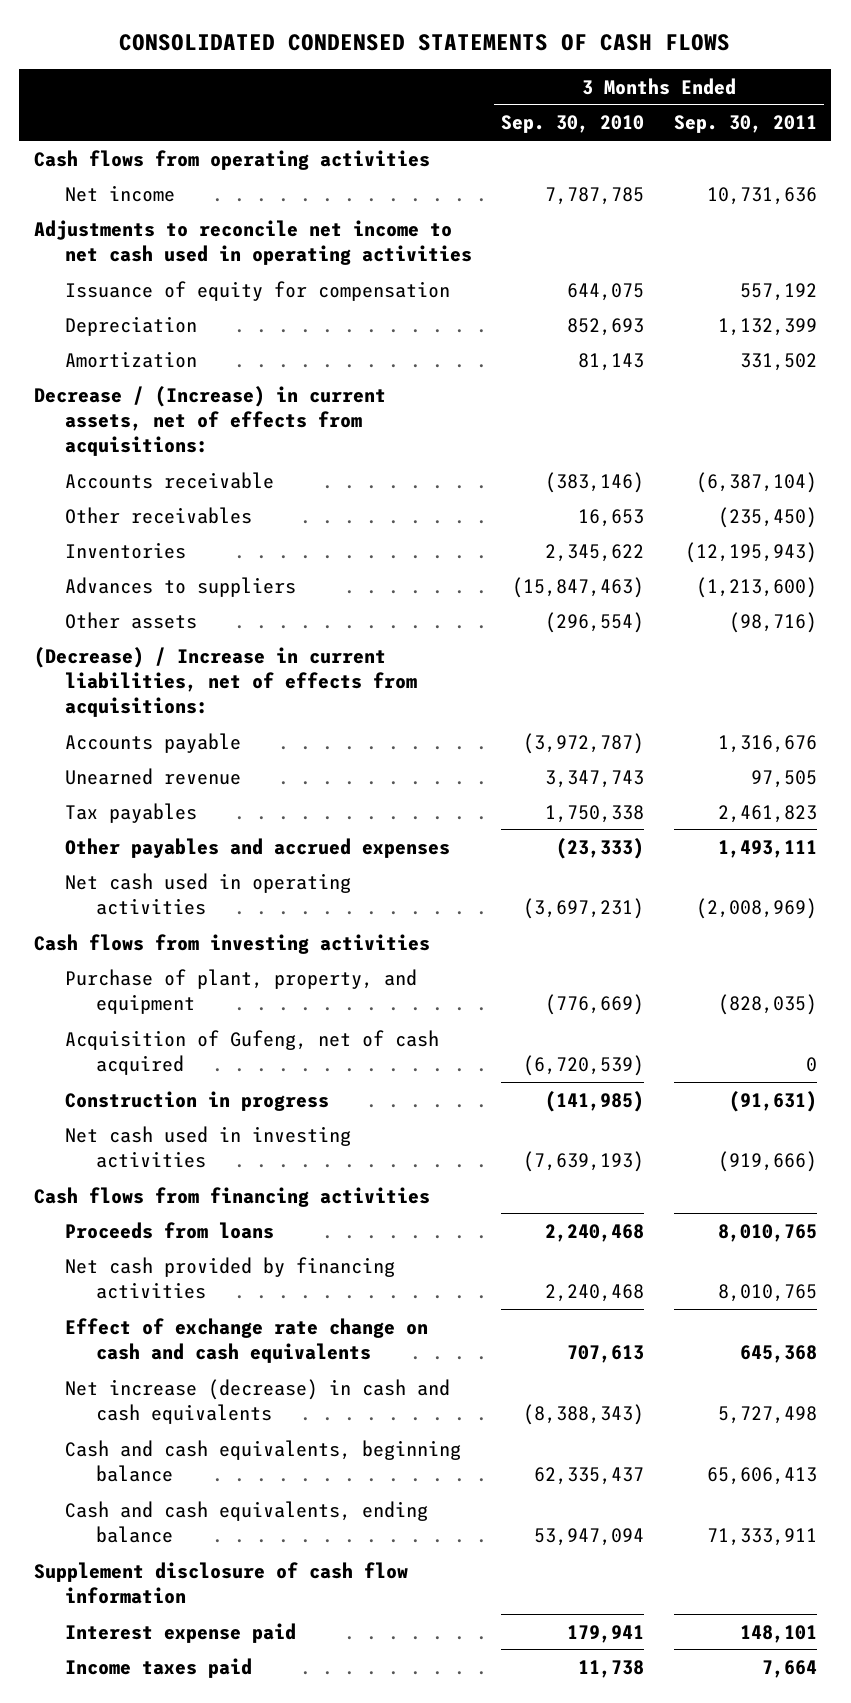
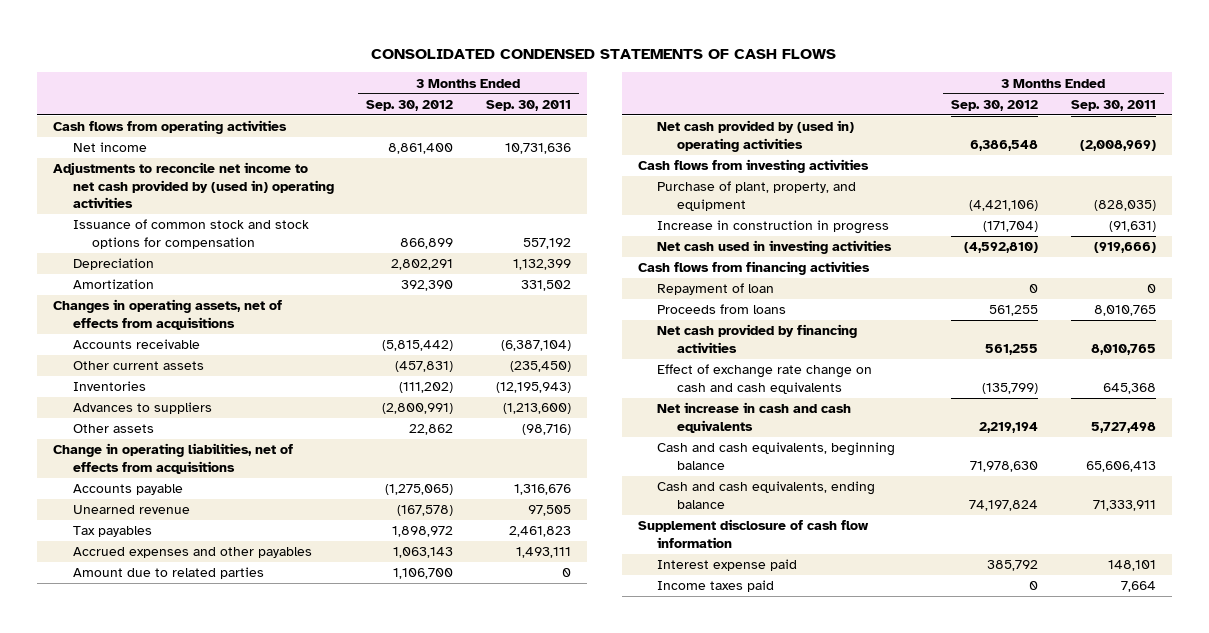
[501,115,645,134] Sep. 30, 2010 -> none
none -> [366,99,454,111] Sep. 30, 2012
[33,219,473,265] Adjustments to reconcile net income to net cash used in operating activities -> [53,162,334,209] Adjustments to reconcile net income to net cash provided by (used in) operating activities
[65,280,451,301] Issuance of equity for compensation -> [72,219,309,249] Issuance of common stock and stock options for compensation
[33,385,386,456] Decrease / (Increase) in current assets, net of effects from acquisitions: -> [53,299,283,330] Changes in operating assets, net of effects from acquisitions
[65,506,253,524] Other receivables -> [72,361,204,371] Other current assets
[33,646,418,717] (Decrease) / Increase in current liabilities, net of effects from acquisitions: -> [53,443,294,474] Change in operating liabilities, net of effects from acquisitions
[65,837,451,858] Other payables and accrued expenses -> [72,547,312,559] Accrued expenses and other payables
none -> [72,567,264,580] Amount due to related parties
[65,872,352,915] Net cash used in operating activities -> [657,120,855,152] Net cash provided by (used in) operating activities
[65,1029,440,1075] Acquisition of Gufeng, net of cash acquired -> none
[65,1090,330,1111] Construction in progress -> [657,220,890,235] Increase in construction in progress
none -> [657,283,775,296] Repayment of loan
[65,1378,451,1424] Net increase (decrease) in cash and cash equivalents -> [657,402,852,433] Net increase in cash and cash equivalents

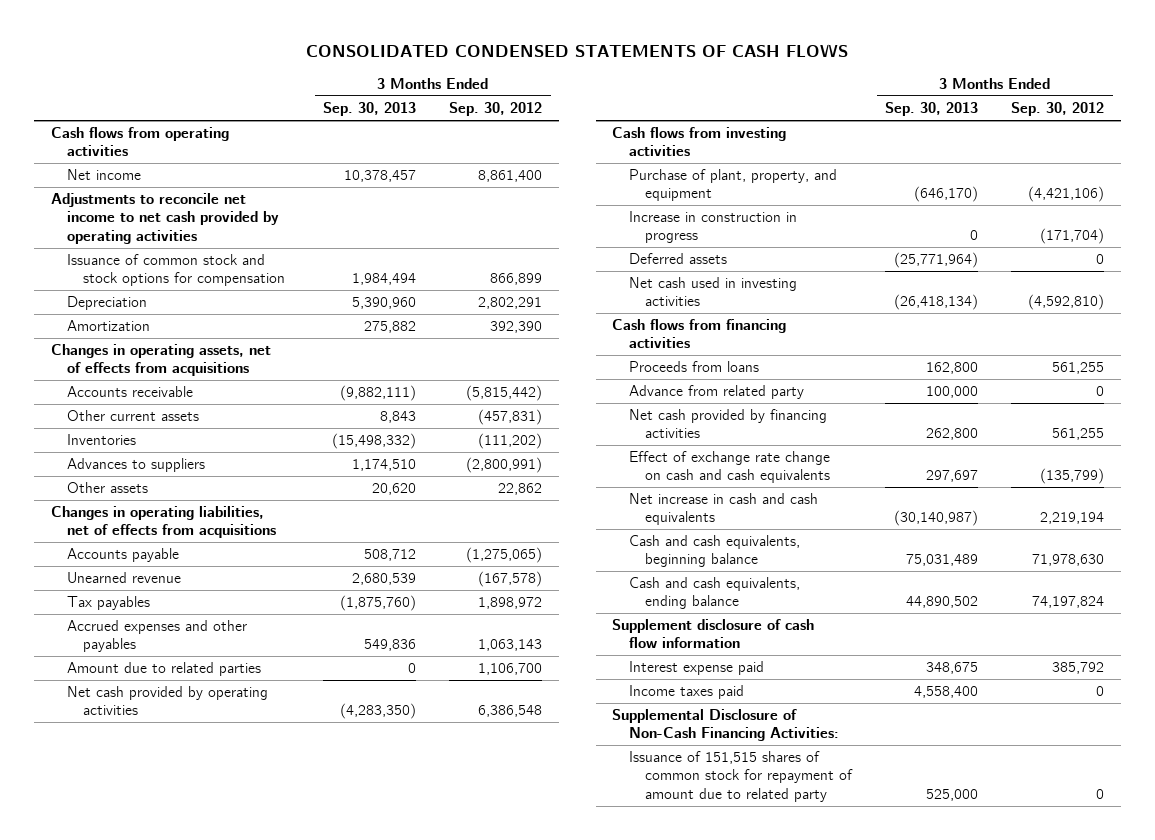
[485,99,571,111] Sep. 30, 2011 -> none
none -> [323,102,417,117] Sep. 30, 2013
[53,162,334,209] Adjustments to reconcile net income to net cash provided by (used in) operating activities -> [50,193,279,244] Adjustments to reconcile net income to net cash provided by operating activities
[53,443,294,474] Change in operating liabilities, net of effects from acquisitions -> [50,506,276,539] Changes in operating liabilities, net of effects from acquisitions
[657,120,855,152] Net cash provided by (used in) operating activities -> [66,686,268,716] Net cash provided by operating activities
none -> [628,253,727,265] Deferred assets
[657,283,775,296] Repayment of loan -> none
none -> [628,385,804,400] Advance from related party
none -> [612,709,839,742] Supplemental Disclosure of Non-Cash Financing Activities:
none -> [628,751,854,802] Issuance of 151,515 shares of common stock for repayment of amount due to related party

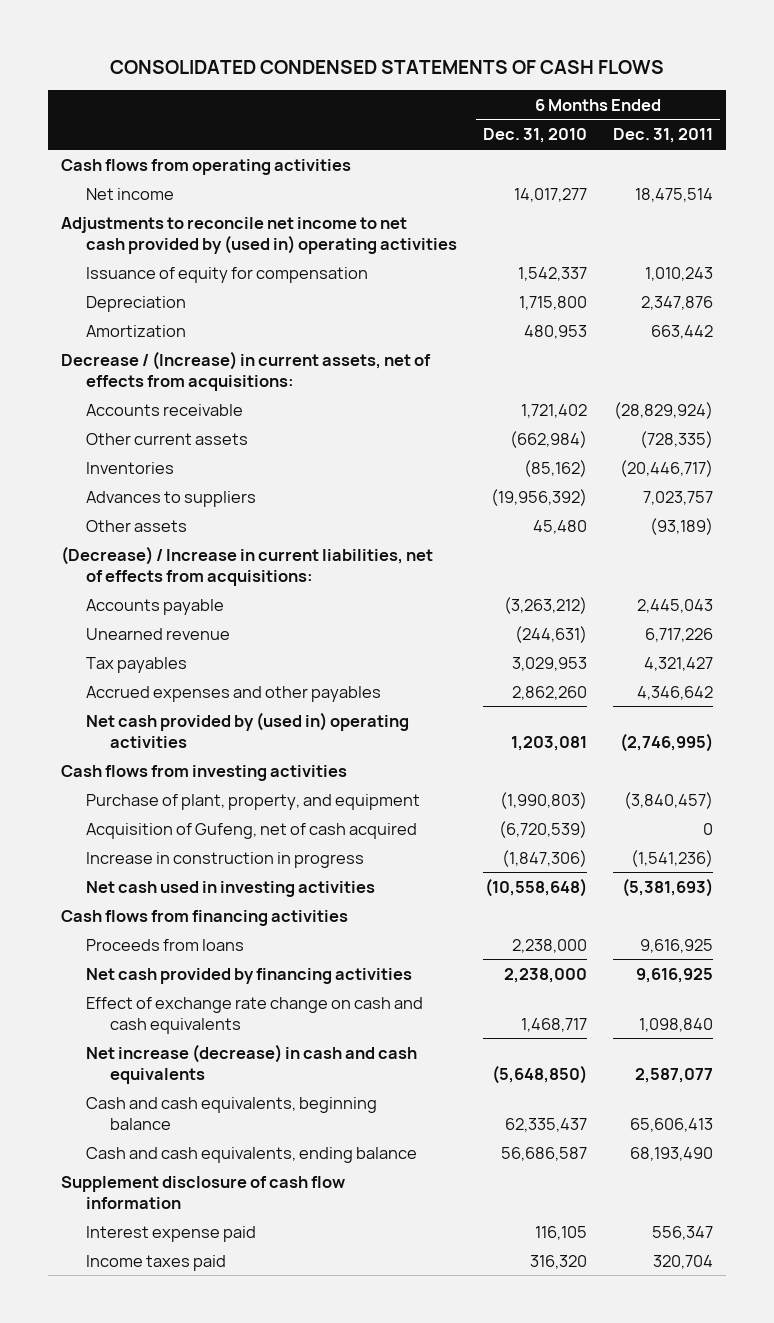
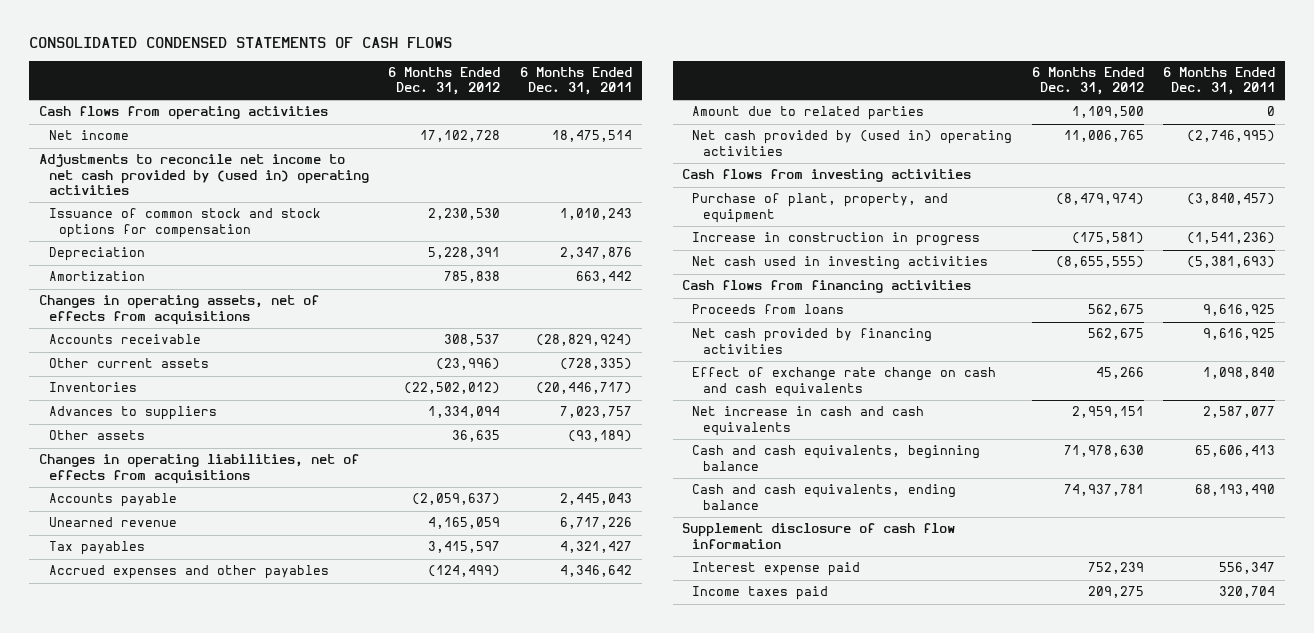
[482,128,587,144] Dec. 31, 2010 -> none
none -> [388,67,501,96] 6 Months Ended Dec. 31, 2012
[85,266,368,283] Issuance of equity for compensation -> [48,208,321,238] Issuance of common stock and stock options for compensation
[60,350,431,391] Decrease / (Increase) in current assets, net of effects from acquisitions: -> [38,295,319,325] Changes in operating assets, net of effects from acquisitions
[60,545,433,586] (Decrease) / Increase in current liabilities, net of effects from acquisitions: -> [38,454,359,484] Changes in operating liabilities, net of effects from acquisitions
none -> [692,106,925,121] Amount due to related parties
[85,822,417,839] Acquisition of Gufeng, net of cash acquired -> none
[85,1043,417,1084] Net increase (decrease) in cash and cash equivalents -> [692,406,925,436] Net increase in cash and cash equivalents

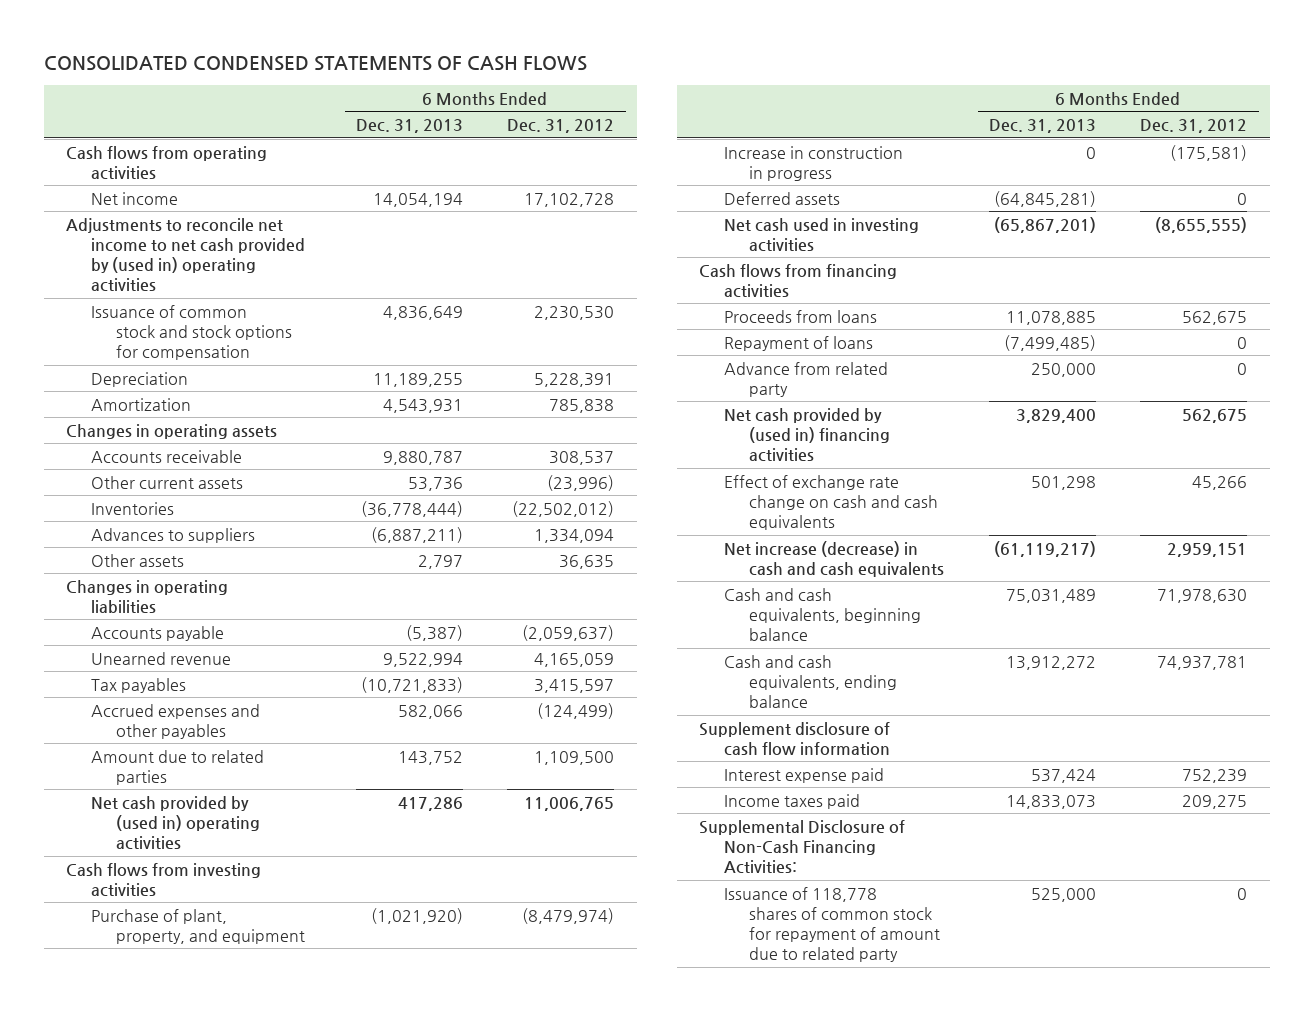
[519,67,632,96] 6 Months Ended Dec. 31, 2011 -> none
none -> [355,119,463,134] Dec. 31, 2013
[38,295,319,325] Changes in operating assets, net of effects from acquisitions -> [66,423,278,439] Changes in operating assets
[38,454,359,484] Changes in operating liabilities, net of effects from acquisitions -> [66,579,229,613] Changes in operating liabilities
none -> [724,191,841,205] Deferred assets
none -> [724,335,874,351] Repayment of loans
none -> [724,361,889,397] Advance from related party
[692,328,933,354] Net cash provided by financing activities -> [724,407,891,463] Net cash provided by (used in) financing activities
[692,406,925,436] Net increase in cash and cash equivalents -> [724,540,945,577] Net increase (decrease) in cash and cash equivalents
none -> [699,819,906,875] Supplemental Disclosure of Non-Cash Financing Activities:
none -> [724,886,941,963] Issuance of 118,778 shares of common stock for repayment of amount due to related party

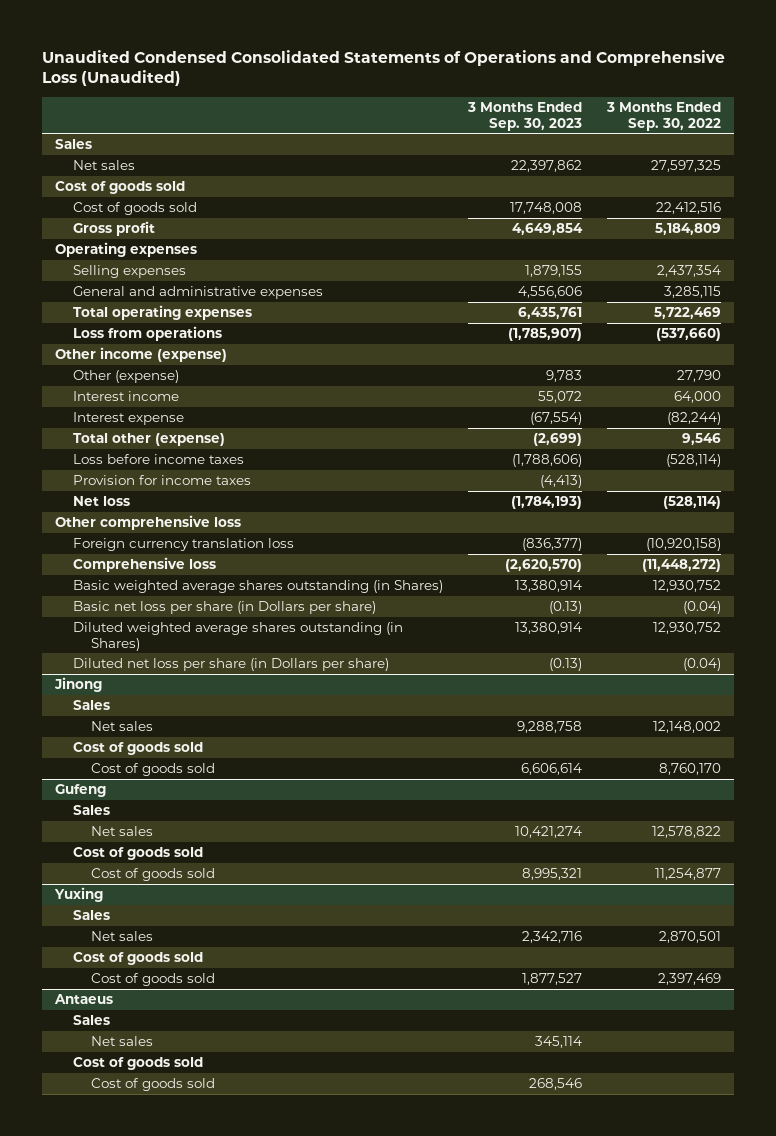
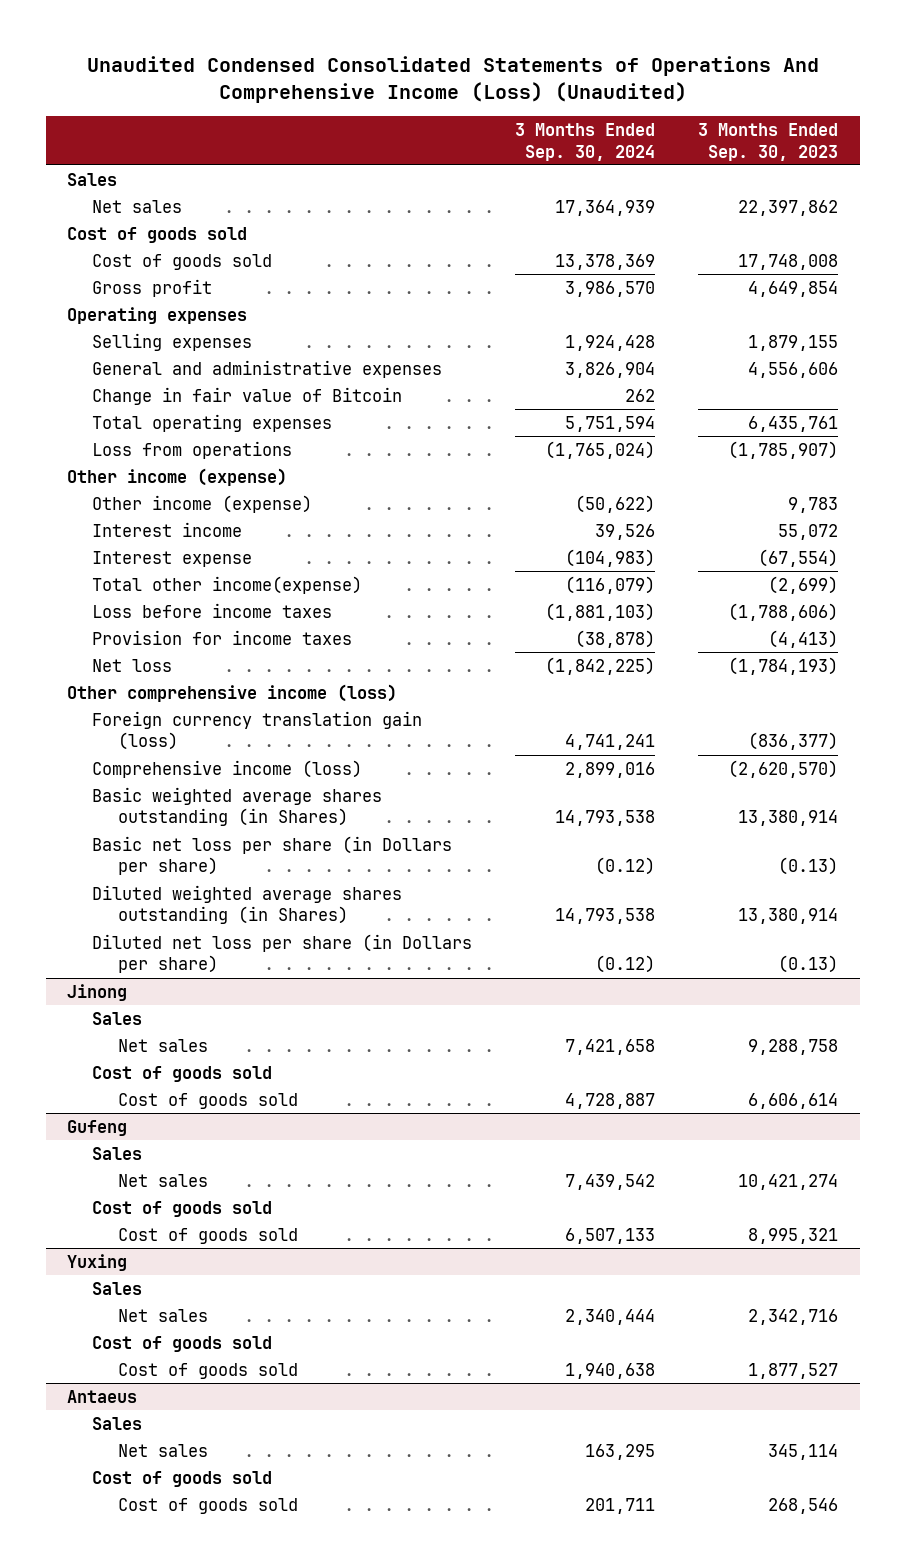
[42,49,726,87] Unaudited Condensed Consolidated Statements of Operations and Comprehensive Loss (Unaudited) -> [86,56,819,104] Unaudited Condensed Consolidated Statements of Operations And Comprehensive Income (Loss) (Unaudited)
[606,101,722,131] 3 Months Ended Sep. 30, 2022 -> none
none -> [515,123,656,161] 3 Months Ended Sep. 30, 2024
none -> [92,386,403,405] Change in fair value of Bitcoin
[72,370,179,384] Other (expense) -> [92,494,313,513] Other income (expense)
[72,433,225,447] Total other (expense) -> [92,575,363,594] Total other income(expense)
[54,515,241,531] Other comprehensive loss -> [67,683,398,702] Other comprehensive income (loss)
[72,538,294,552] Foreign currency translation loss -> [92,710,423,751] Foreign currency translation gain (loss)
[72,557,216,573] Comprehensive loss -> [92,759,363,778] Comprehensive income (loss)

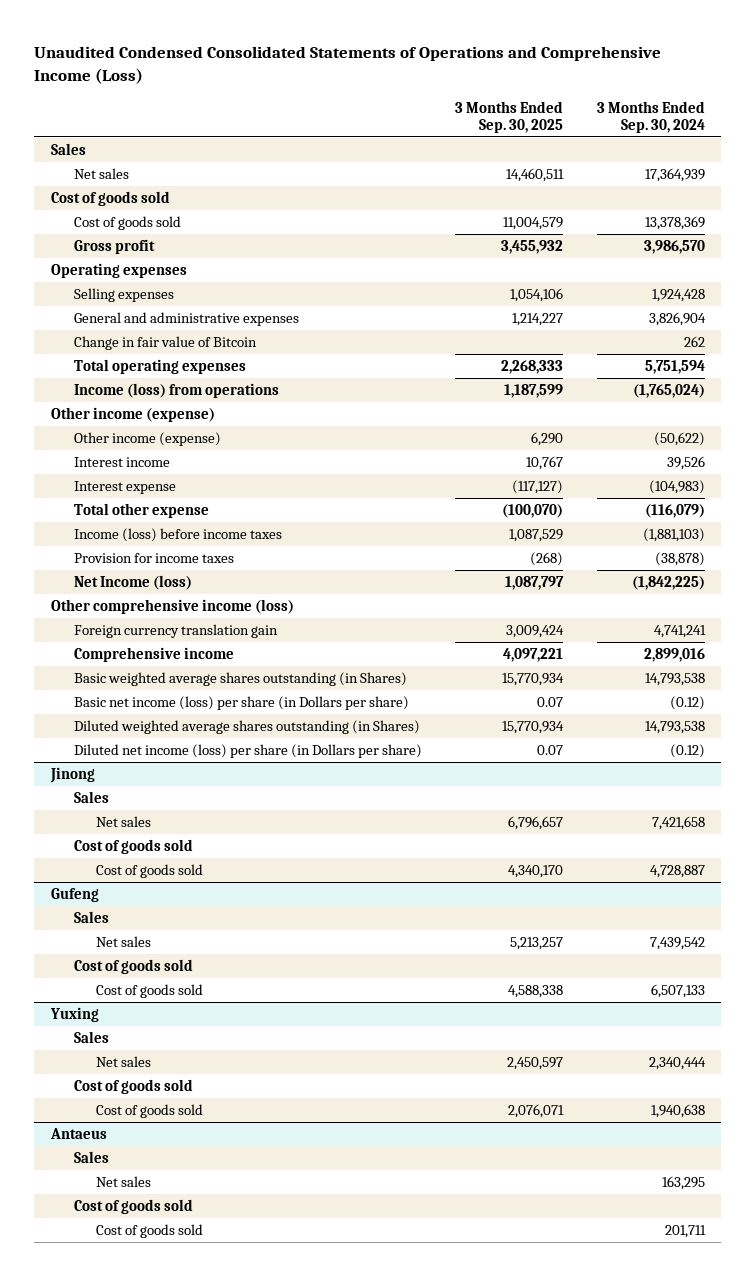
[86,56,819,104] Unaudited Condensed Consolidated Statements of Operations And Comprehensive Income (Loss) (Unaudited) -> [34,45,662,84] Unaudited Condensed Consolidated Statements of Operations and Comprehensive Income (Loss)
[698,123,839,161] 3 Months Ended Sep. 30, 2023 -> none
none -> [455,100,564,134] 3 Months Ended Sep. 30, 2025
[92,440,293,459] Loss from operations -> [73,383,279,399] Income (loss) from operations
[92,575,363,594] Total other income(expense) -> [73,503,209,519] Total other expense
[92,602,333,618] Loss before income taxes -> [73,528,282,543] Income (loss) before income taxes
[92,658,173,672] Net loss -> [73,575,192,591] Net Income (loss)
[92,710,423,751] Foreign currency translation gain (loss) -> [73,624,278,639] Foreign currency translation gain
[92,759,363,778] Comprehensive income (loss) -> [73,647,234,663] Comprehensive income
[92,835,453,876] Basic net loss per share (in Dollars per share) -> [73,696,409,711] Basic net income (loss) per share (in Dollars per share)
[92,933,473,974] Diluted net loss per share (in Dollars per share) -> [73,744,422,759] Diluted net income (loss) per share (in Dollars per share)

